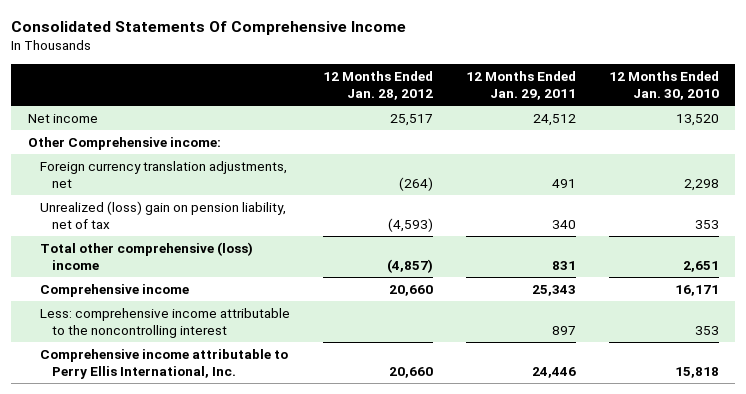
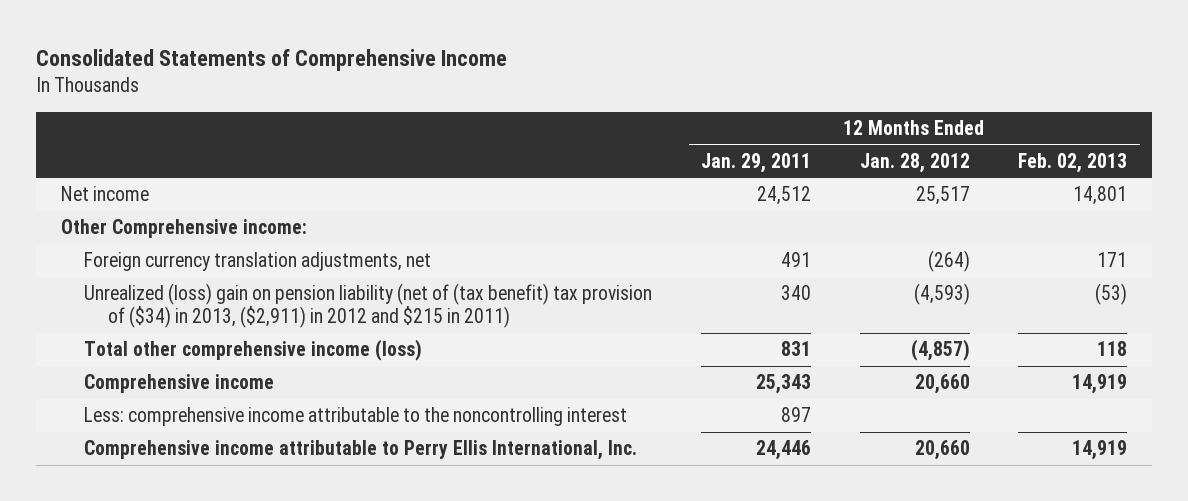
[11,21,407,36] Consolidated Statements Of Comprehensive Income -> [36,49,508,72] Consolidated Statements of Comprehensive Income
[608,71,719,100] 12 Months Ended Jan. 30, 2010 -> none
none -> [1018,152,1128,173] Feb. 02, 2013
[39,201,286,229] Unrealized (loss) gain on pension liability, net of tax -> [84,283,653,329] Unrealized (loss) gain on pension liability (net of (tax benefit) tax provision of ($34) in 2013, ($2,911) in 2012 and $215 in 2011)
[39,242,253,270] Total other comprehensive (loss) income -> [84,339,423,362] Total other comprehensive income (loss)

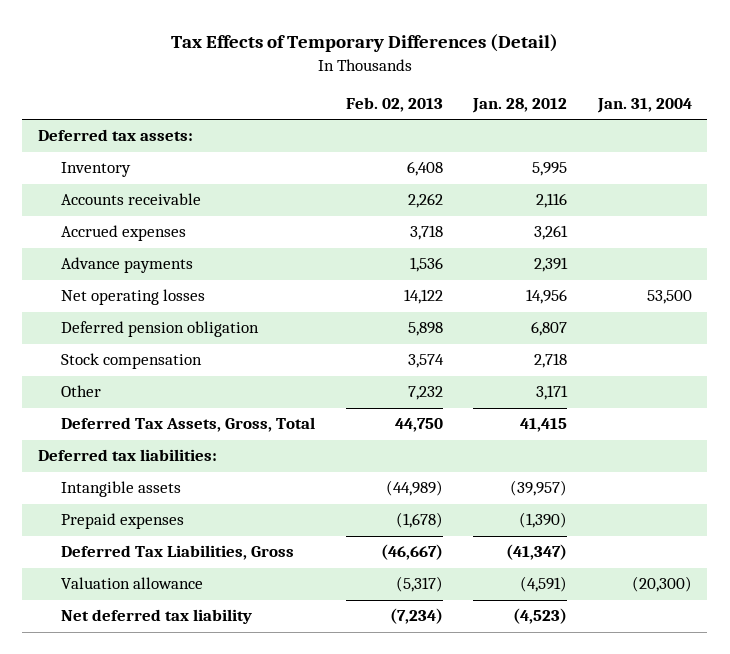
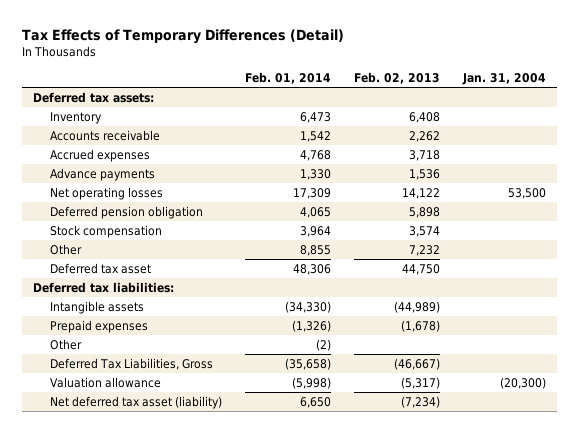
[472,98,568,114] Jan. 28, 2012 -> none
none -> [245,72,332,85] Feb. 01, 2014
[61,417,316,433] Deferred Tax Assets, Gross, Total -> [50,262,152,274] Deferred tax asset
none -> [50,338,83,350] Other
[61,609,253,625] Net deferred tax liability -> [50,395,223,409] Net deferred tax asset (liability)

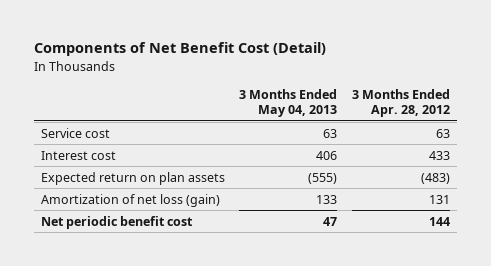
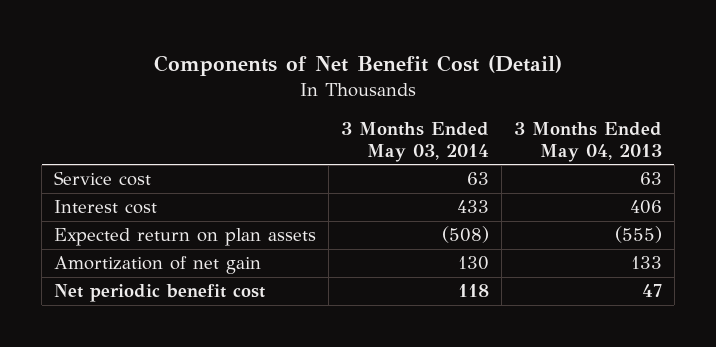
[351,89,450,117] 3 Months Ended Apr. 28, 2012 -> none
none -> [340,122,489,162] 3 Months Ended May 03, 2014
[40,193,220,207] Amortization of net loss (gain) -> [54,256,262,275] Amortization of net gain

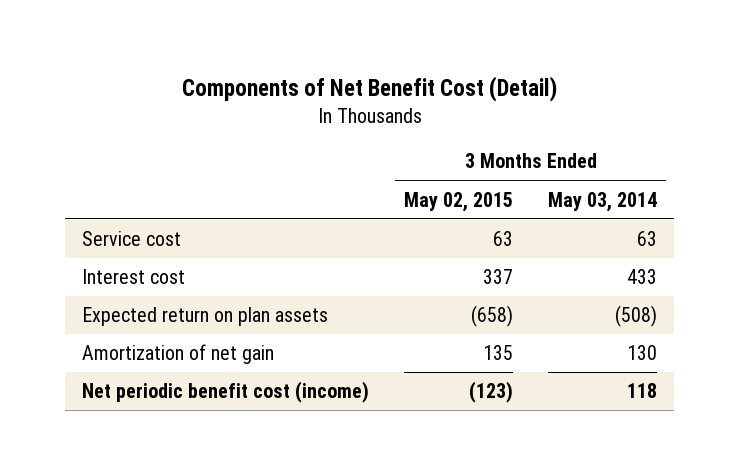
[513,122,662,162] 3 Months Ended May 04, 2013 -> none
none -> [404,191,514,212] May 02, 2015
[54,284,266,303] Net periodic benefit cost -> [82,381,370,404] Net periodic benefit cost (income)

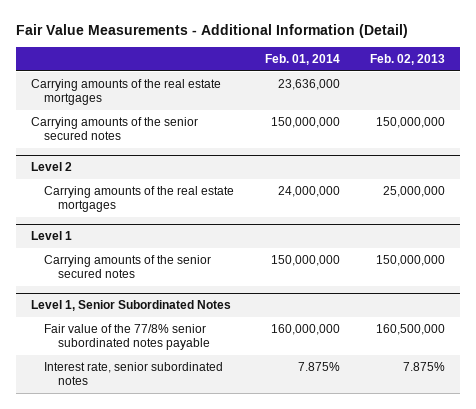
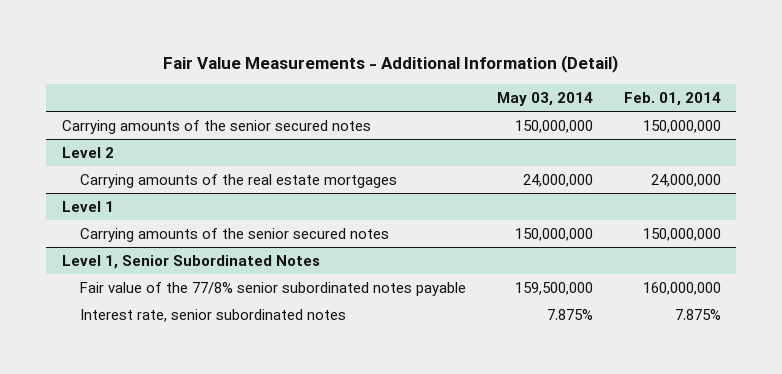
[369,54,445,66] Feb. 02, 2013 -> none
none -> [496,91,593,106] May 03, 2014
[31,79,222,106] Carrying amounts of the real estate mortgages -> none

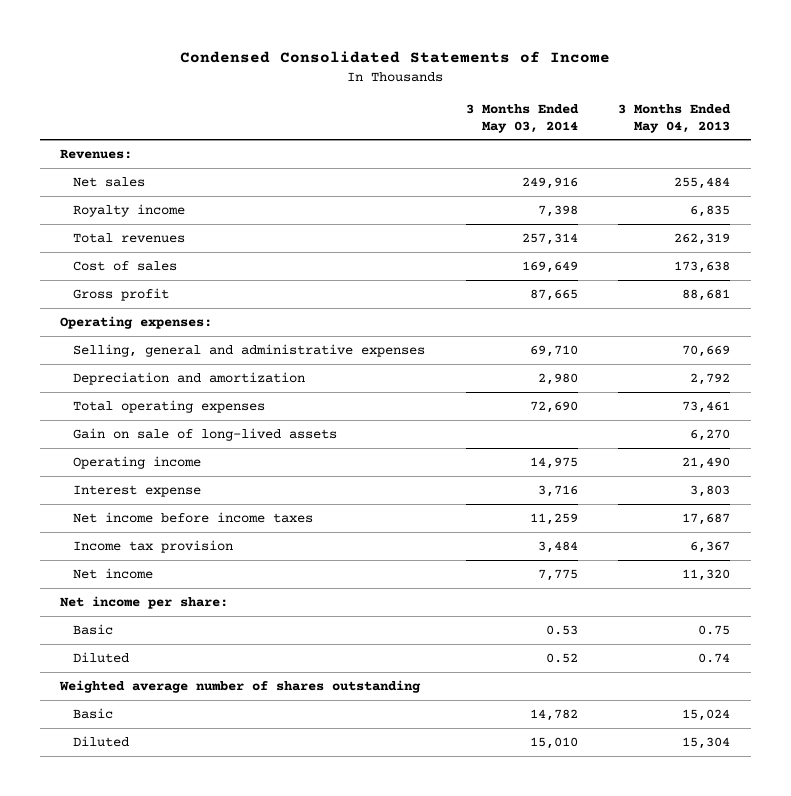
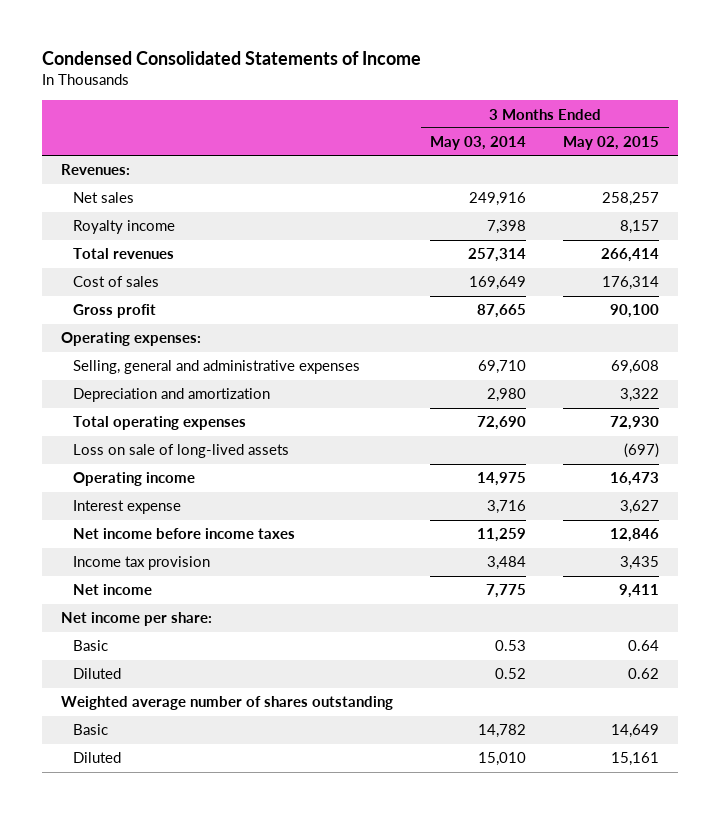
[618,103,732,133] 3 Months Ended May 04, 2013 -> none
none -> [563,136,660,151] May 02, 2015
[72,427,337,441] Gain on sale of long-lived assets -> [73,444,290,459] Loss on sale of long-lived assets

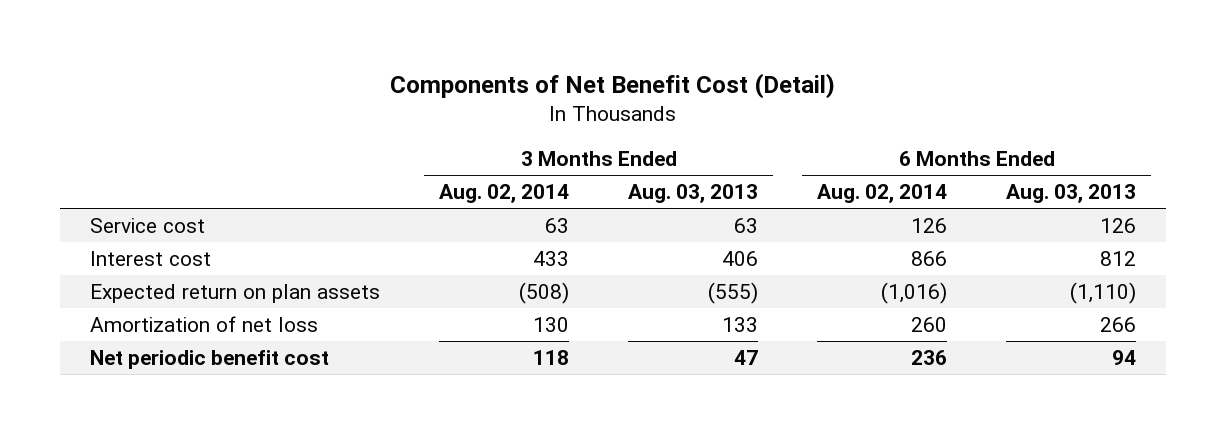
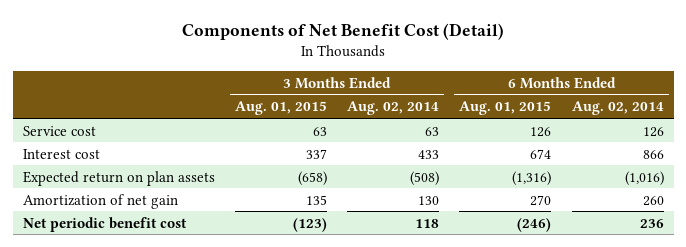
[628,184,759,204] Aug. 03, 2013 -> none
[1006,184,1137,204] Aug. 03, 2013 -> none
none -> [234,101,327,116] Aug. 01, 2015
none -> [459,101,552,116] Aug. 01, 2015
[89,315,318,332] Amortization of net loss -> [22,193,178,209] Amortization of net gain

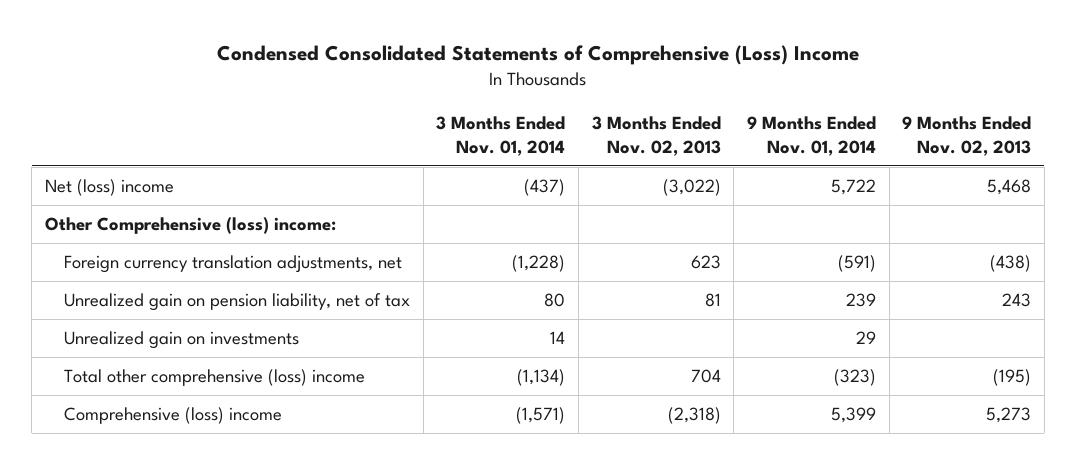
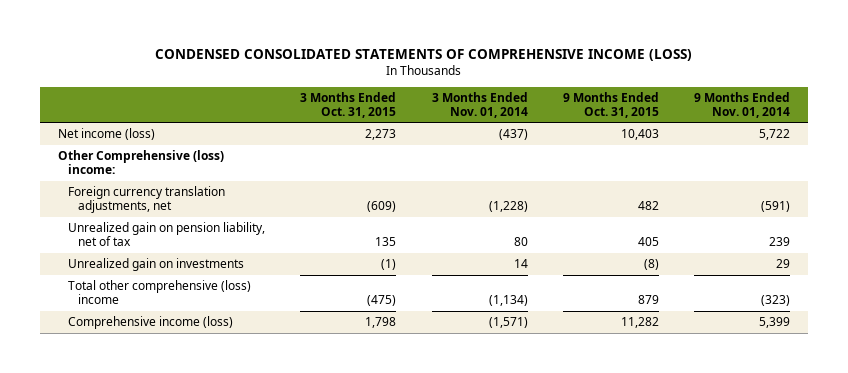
[217,45,860,66] Condensed Consolidated Statements of Comprehensive (Loss) Income -> [155,48,693,61] CONDENSED CONSOLIDATED STATEMENTS OF COMPREHENSIVE INCOME (LOSS)
[591,116,721,156] 3 Months Ended Nov. 02, 2013 -> none
[902,116,1032,156] 9 Months Ended Nov. 02, 2013 -> none
none -> [300,92,397,118] 3 Months Ended Oct. 31, 2015
none -> [563,92,660,118] 9 Months Ended Oct. 31, 2015
[44,179,174,197] Net (loss) income -> [57,128,155,141] Net income (loss)
[63,407,282,425] Comprehensive (loss) income -> [67,316,233,330] Comprehensive income (loss)

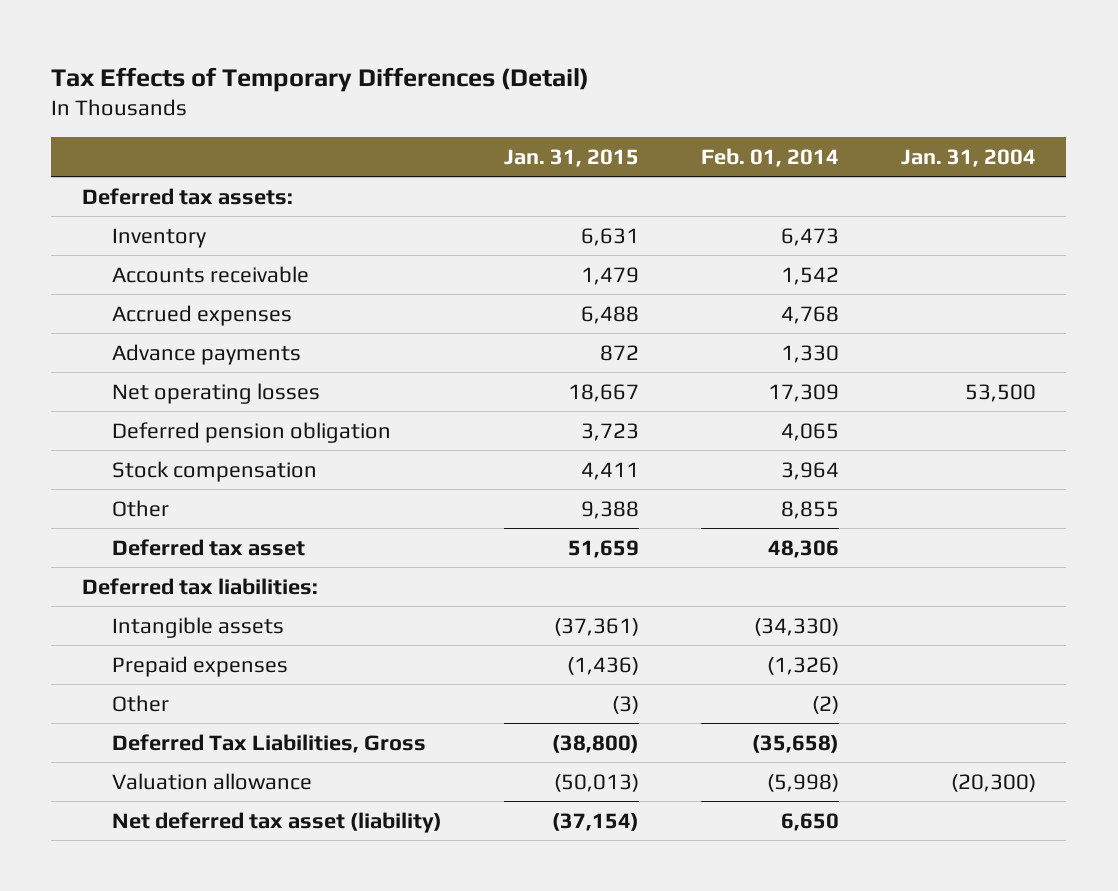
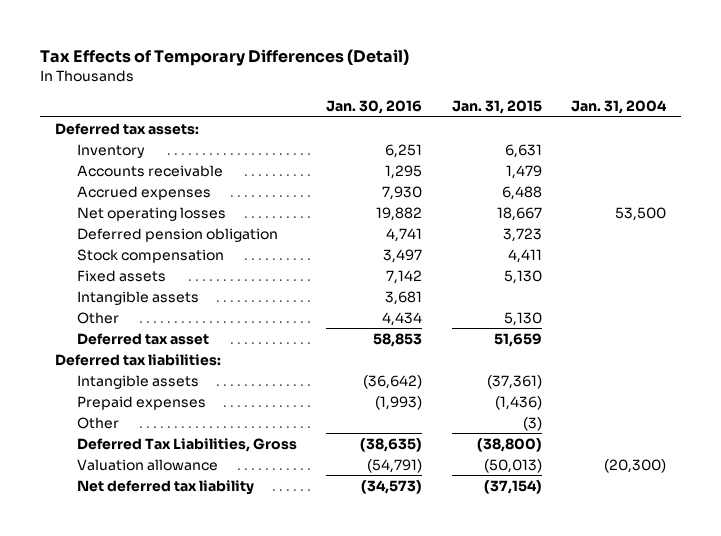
[700,147,839,167] Feb. 01, 2014 -> none
none -> [326,100,423,115] Jan. 30, 2016
[111,343,301,365] Advance payments -> none
none -> [76,269,166,282] Fixed assets
none -> [76,290,199,305] Intangible assets
[580,500,639,519] 9,388 -> [503,311,542,326] 5,130
[111,811,442,833] Net deferred tax asset (liability) -> [76,479,254,495] Net deferred tax liability

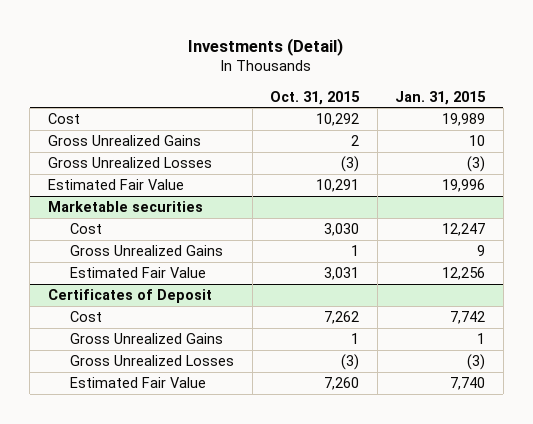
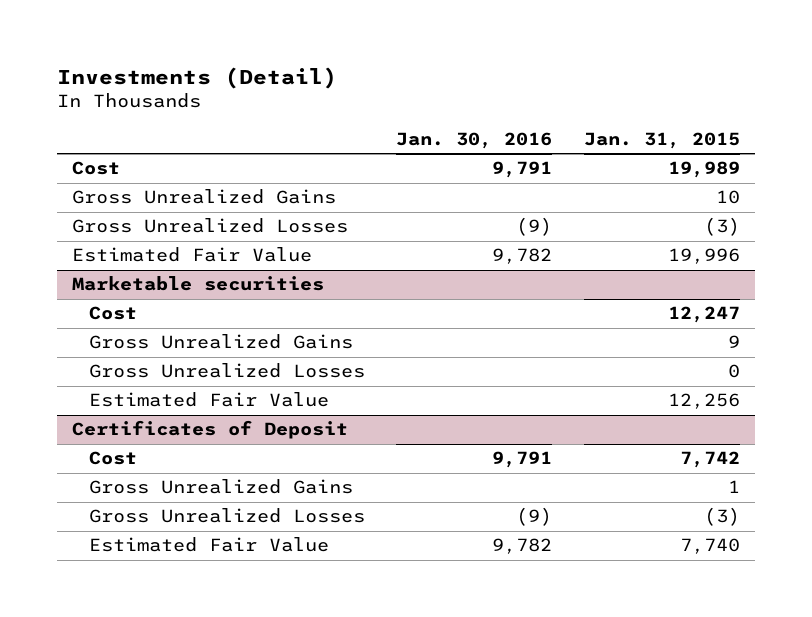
[270,90,361,105] Oct. 31, 2015 -> none
none -> [396,132,553,150] Jan. 30, 2016
none -> [88,363,365,379] Gross Unrealized Losses

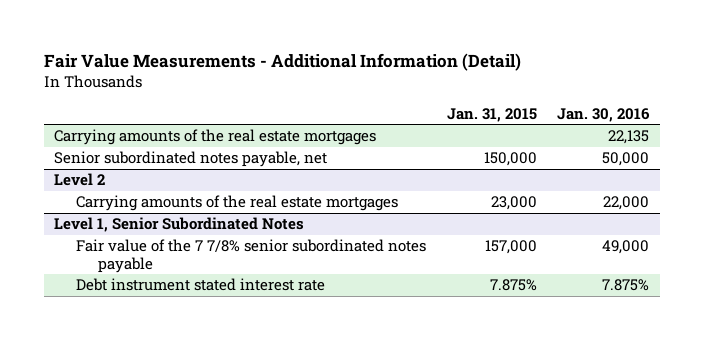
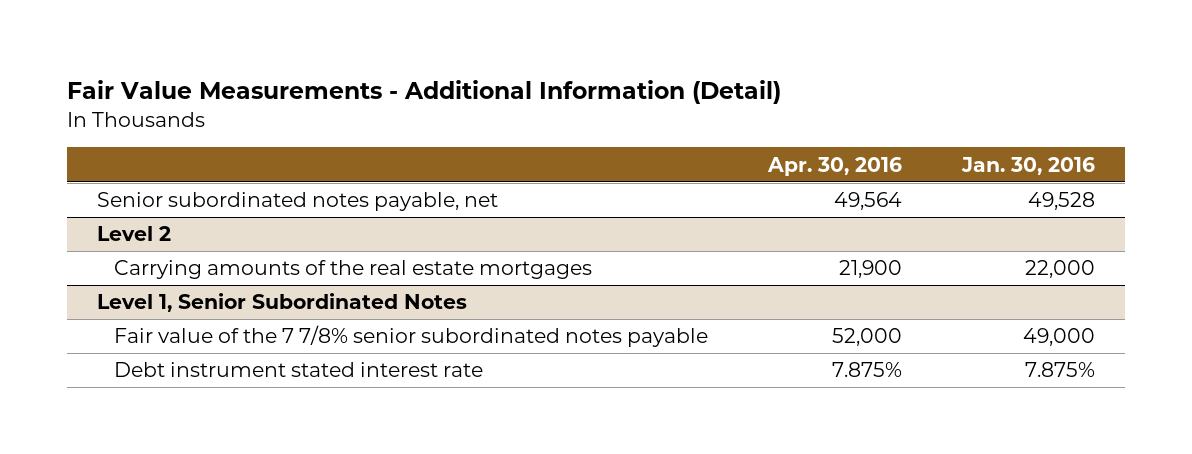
[446,107,537,122] Jan. 31, 2015 -> none
none -> [767,156,903,176] Apr. 30, 2016
[54,129,377,146] Carrying amounts of the real estate mortgages -> none
[602,152,650,167] 50,000 -> [1028,192,1096,211] 49,528

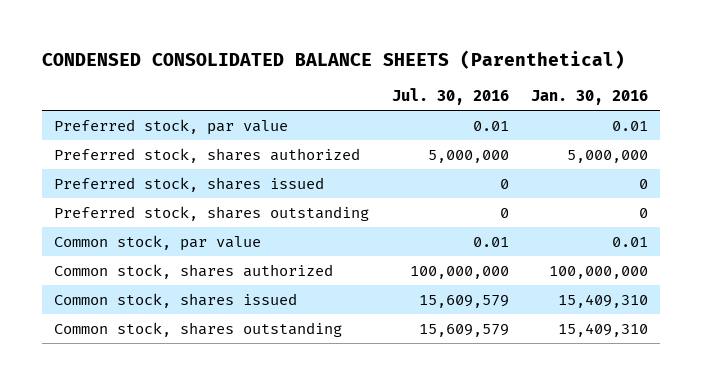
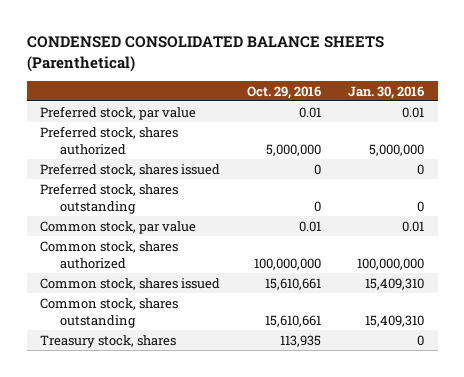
[391,88,509,106] Jul. 30, 2016 -> none
none -> [247,85,322,99] Oct. 29, 2016
none -> [40,334,177,348] Treasury stock, shares

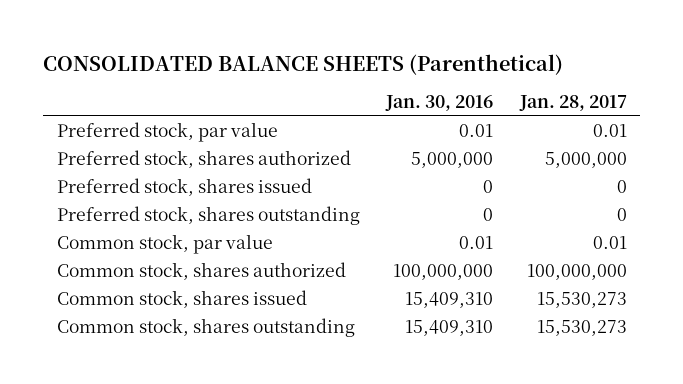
[26,36,384,72] CONDENSED CONSOLIDATED BALANCE SHEETS (Parenthetical) -> [43,53,564,75] CONSOLIDATED BALANCE SHEETS (Parenthetical)
[247,85,322,99] Oct. 29, 2016 -> none
none -> [518,95,627,112] Jan. 28, 2017
[40,334,177,348] Treasury stock, shares -> none

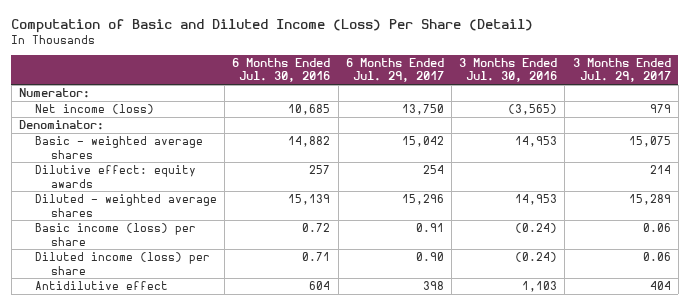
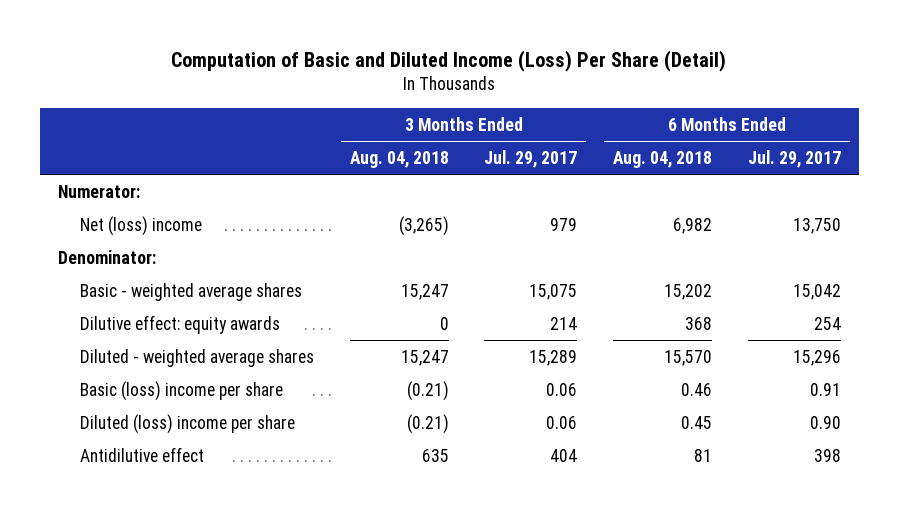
[232,57,331,83] 6 Months Ended Jul. 30, 2016 -> none
[459,57,558,83] 3 Months Ended Jul. 30, 2016 -> none
none -> [349,150,449,168] Aug. 04, 2018
none -> [613,150,713,168] Aug. 04, 2018
[35,104,155,115] Net income (loss) -> [79,215,202,236] Net (loss) income
[35,223,197,246] Basic income (loss) per share -> [79,380,283,401] Basic (loss) income per share
[35,252,211,275] Diluted income (loss) per share -> [79,413,295,434] Diluted (loss) income per share

